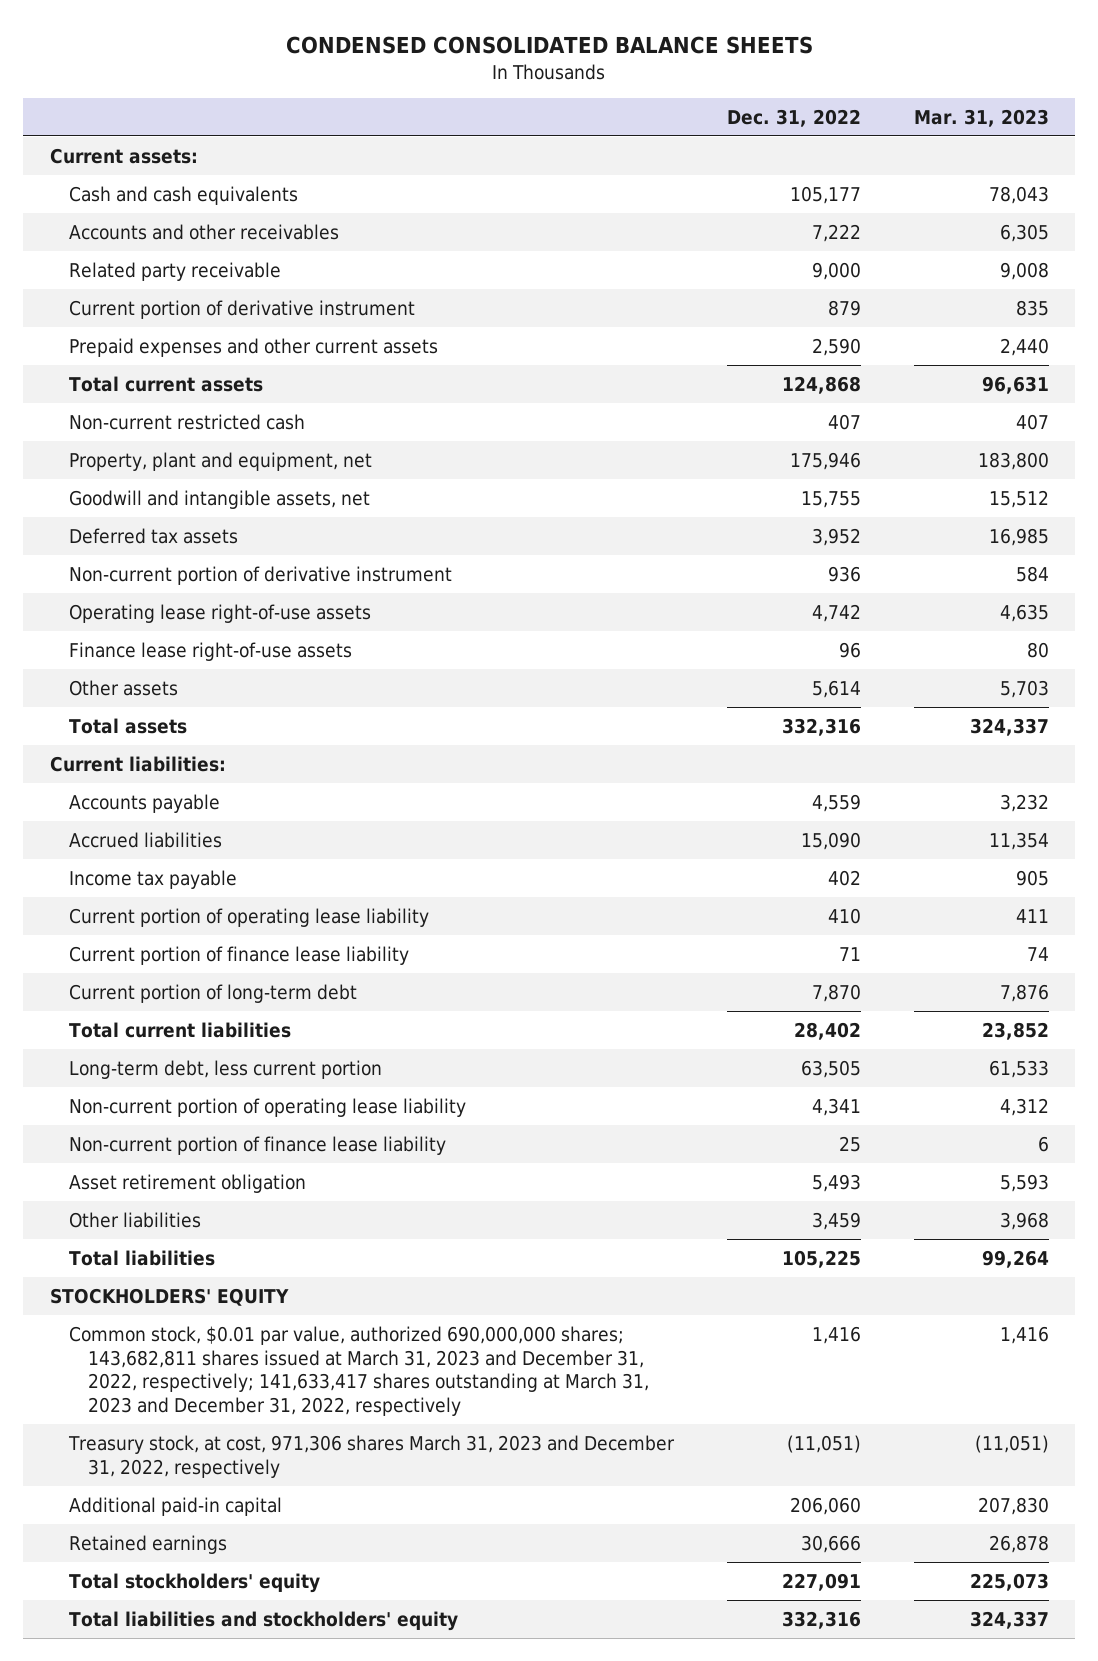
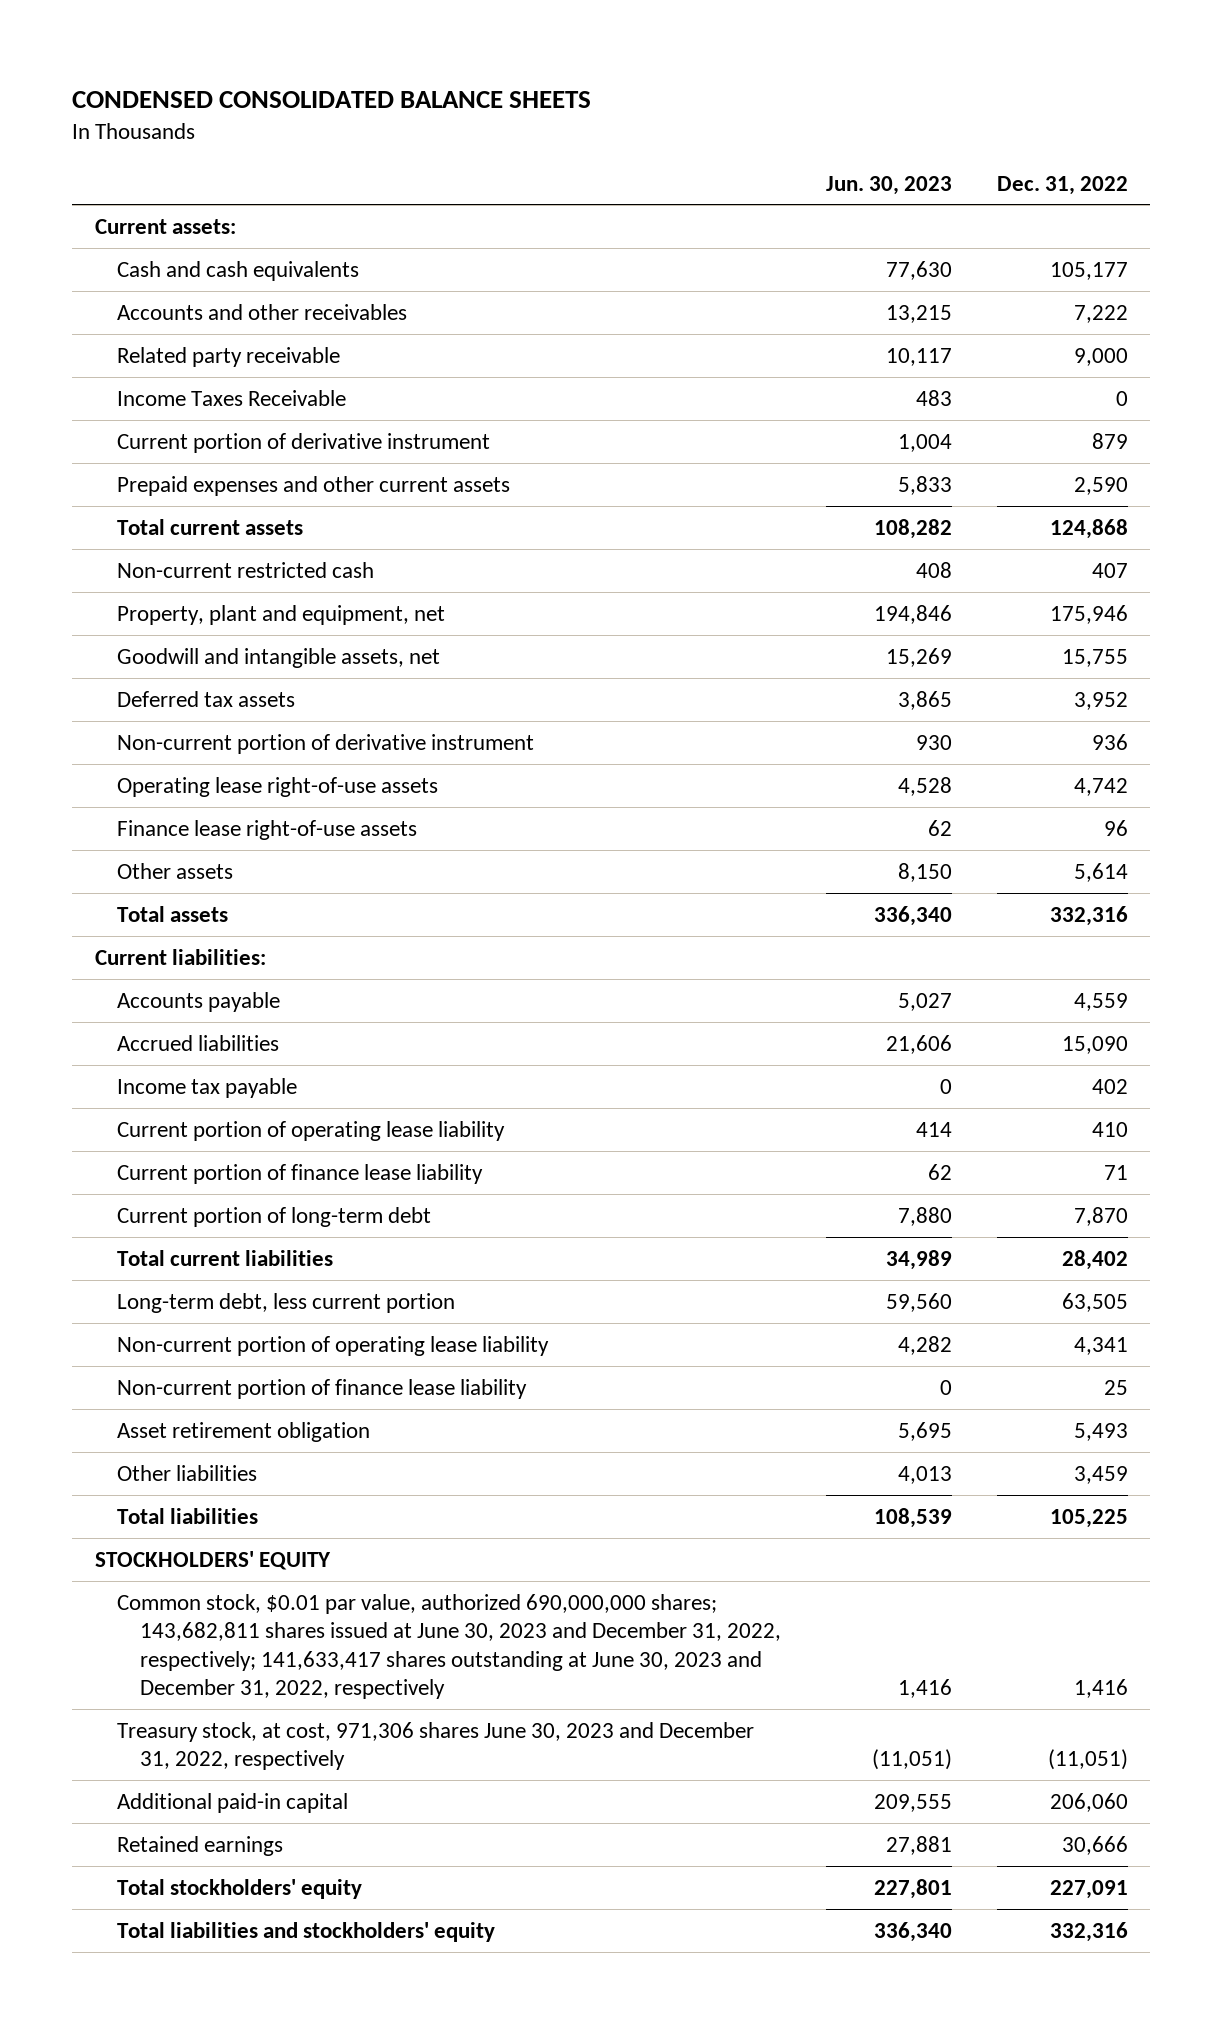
[913,108,1049,127] Mar. 31, 2023 -> none
none -> [825,175,952,195] Jun. 30, 2023
none -> [117,389,347,406] Income Taxes Receivable
[68,1325,649,1417] Common stock, $0.01 par value, authorized 690,000,000 shares; 143,682,811 shares issued at March 31, 2023 and December 31, 2022, respectively; 141,633,417 shares outstanding at March 31, 2023 and December 31, 2022, respectively -> [117,1593,781,1699] Common stock, $0.01 par value, authorized 690,000,000 shares; 143,682,811 shares issued at June 30, 2023 and December 31, 2022, respectively; 141,633,417 shares outstanding at June 30, 2023 and December 31, 2022, respectively
[67,1434,675,1478] Treasury stock, at cost, 971,306 shares March 31, 2023 and December 31, 2022, respectively -> [117,1721,755,1771] Treasury stock, at cost, 971,306 shares June 30, 2023 and December 31, 2022, respectively

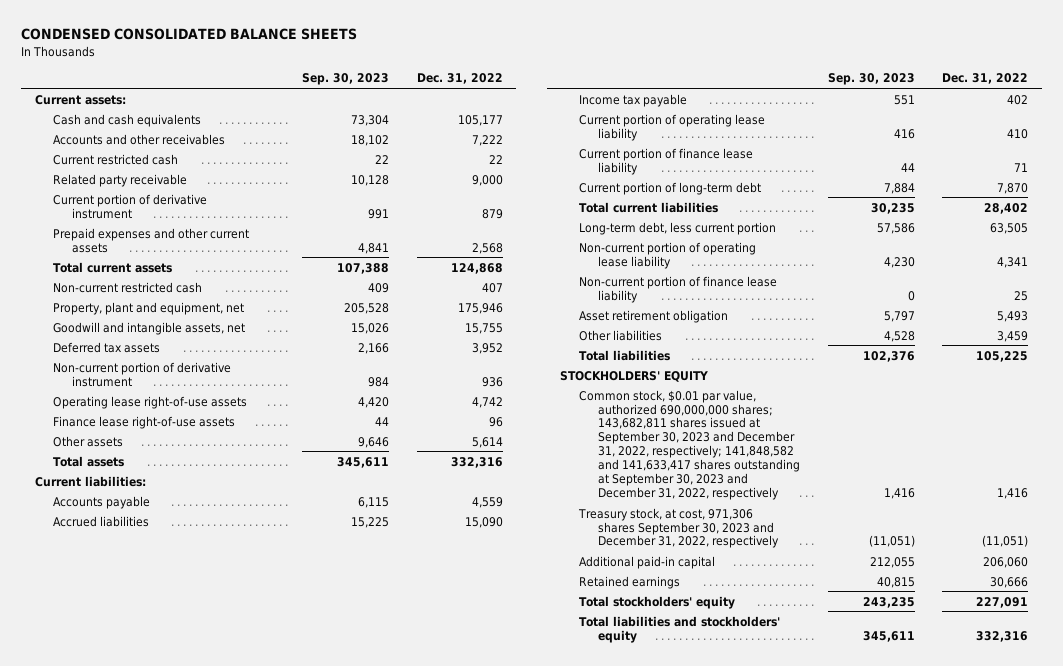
[825,175,952,195] Jun. 30, 2023 -> none
none -> [301,73,389,86] Sep. 30, 2023
none -> [53,153,179,165] Current restricted cash
[117,389,347,406] Income Taxes Receivable -> none
[1073,476,1128,495] 2,590 -> [471,242,503,254] 2,568
[117,1593,781,1699] Common stock, $0.01 par value, authorized 690,000,000 shares; 143,682,811 shares issued at June 30, 2023 and December 31, 2022, respectively; 141,633,417 shares outstanding at June 30, 2023 and December 31, 2022, respectively -> [579,389,801,501] Common stock, $0.01 par value, authorized 690,000,000 shares; 143,682,811 shares issued at September 30, 2023 and December 31, 2022, respectively; 141,848,582 and 141,633,417 shares outstanding at September 30, 2023 and December 31, 2022, respectively
[117,1721,755,1771] Treasury stock, at cost, 971,306 shares June 30, 2023 and December 31, 2022, respectively -> [578,507,780,549] Treasury stock, at cost, 971,306 shares September 30, 2023 and December 31, 2022, respectively

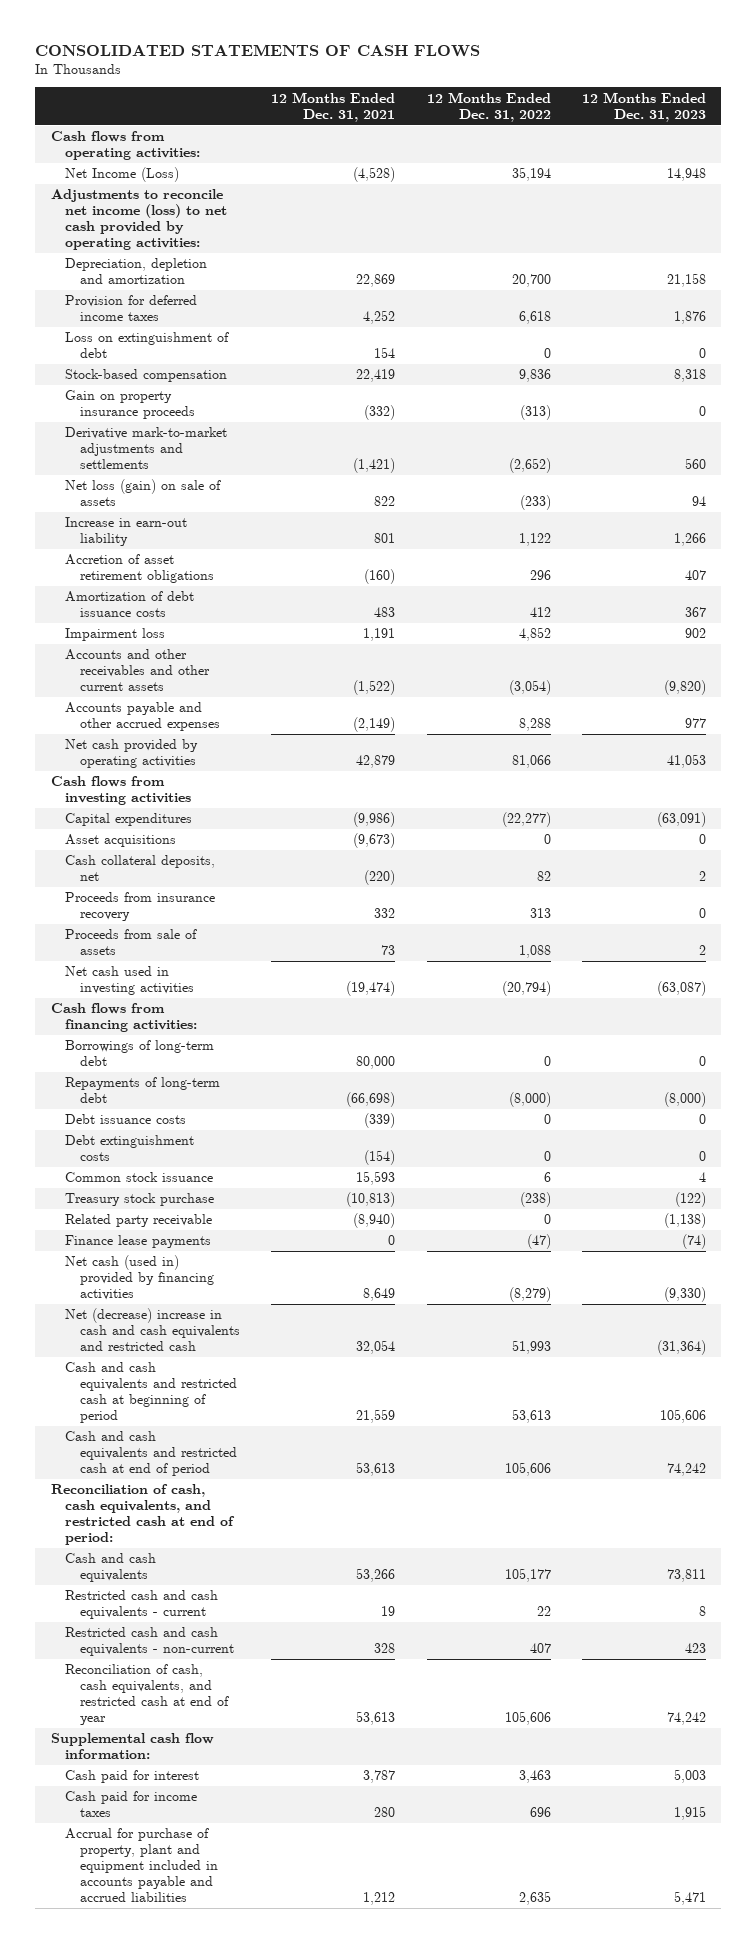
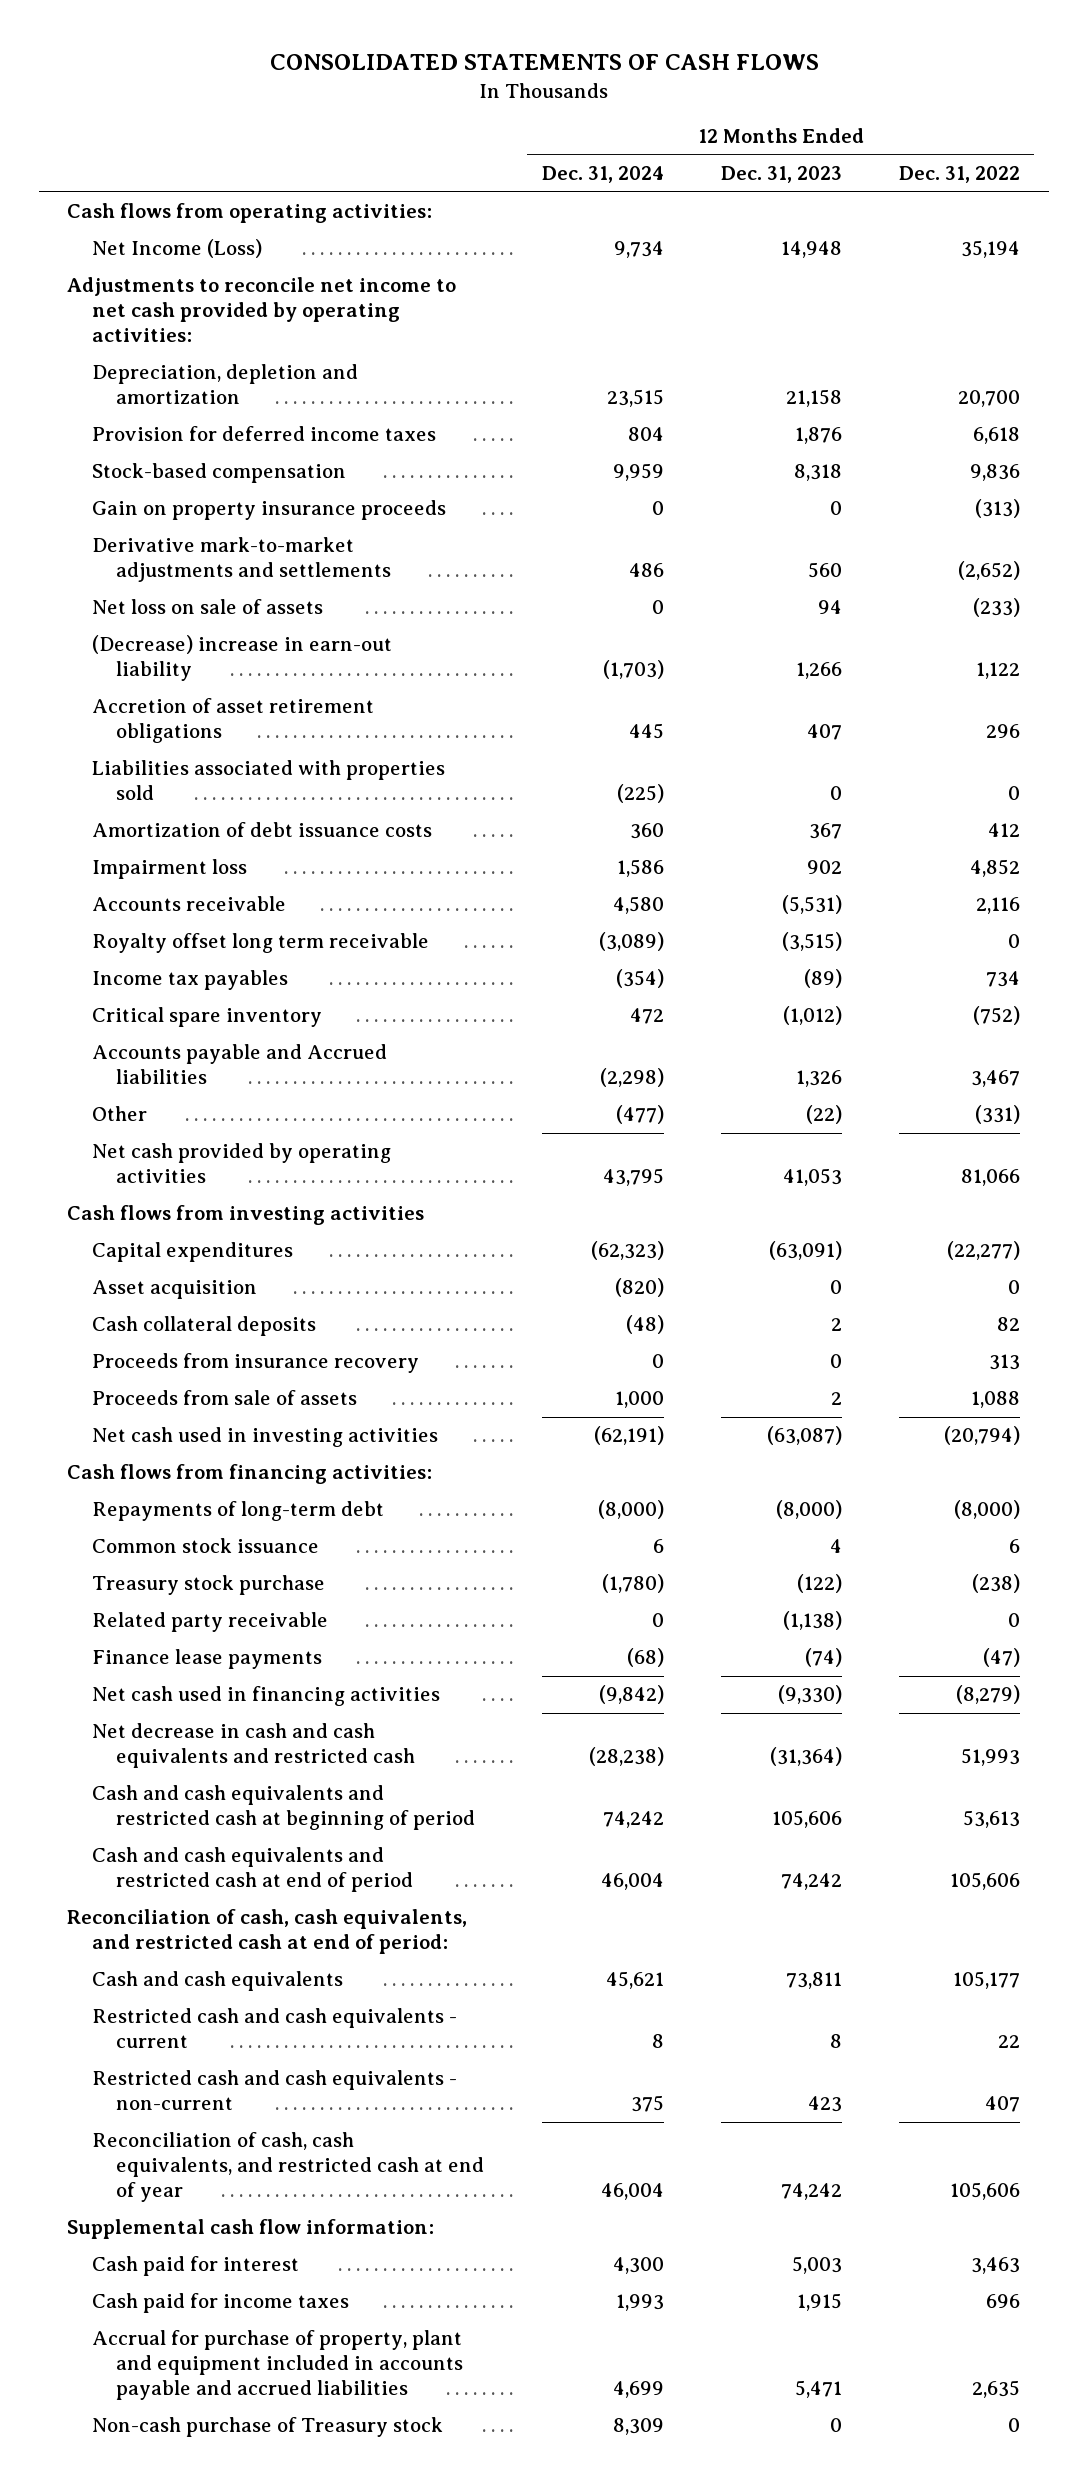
[271,91,396,122] 12 Months Ended Dec. 31, 2021 -> none
none -> [541,166,664,184] Dec. 31, 2024
[50,189,228,251] Adjustments to reconcile net income (loss) to net cash provided by operating activities: -> [67,277,457,343] Adjustments to reconcile net income to net cash provided by operating activities:
[65,332,230,359] Loss on extinguishment of debt -> none
[65,479,222,507] Net loss (gain) on sale of assets -> [91,599,323,615] Net loss on sale of assets
[65,517,188,547] Increase in earn-out liability -> [91,635,392,682] (Decrease) increase in earn-out liability
none -> [91,760,445,801] Liabilities associated with properties sold
[65,649,210,692] Accounts and other receivables and other current assets -> none
none -> [91,896,286,912] Accounts receivable
none -> [91,933,429,954] Royalty offset long term receivable
none -> [91,970,288,991] Income tax payables
none -> [91,1007,322,1028] Critical spare inventory
[65,702,220,732] Accounts payable and other accrued expenses -> [91,1044,387,1085] Accounts payable and Accrued liabilities
[518,718,551,732] 8,288 -> [971,1070,1021,1088] 3,467
[684,718,706,729] 977 -> [795,1070,842,1088] 1,326
none -> [91,1106,147,1122] Other
[65,834,177,848] Asset acquisitions -> [91,1280,257,1300] Asset acquisition
[65,855,216,882] Cash collateral deposits, net -> [91,1316,316,1337] Cash collateral deposits
[65,1040,215,1067] Borrowings of long-term debt -> none
[65,1114,187,1125] Debt issuance costs -> none
[65,1135,195,1162] Debt extinguishment costs -> none
[65,1255,214,1301] Net cash (used in) provided by financing activities -> [91,1686,440,1707] Net cash used in financing activities
[65,1308,240,1352] Net (decrease) increase in cash and cash equivalents and restricted cash -> [91,1723,416,1769] Net decrease in cash and cash equivalents and restricted cash
none -> [91,2417,443,2438] Non-cash purchase of Treasury stock

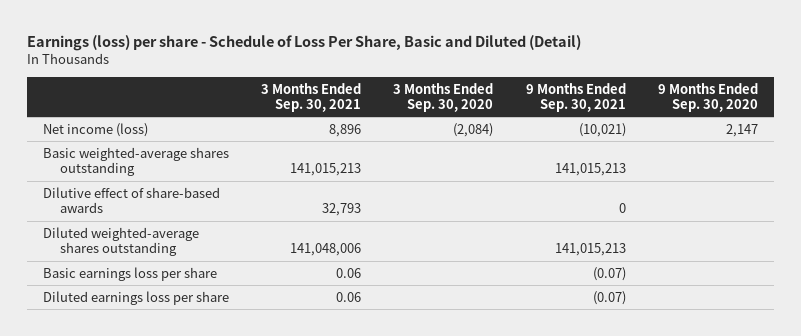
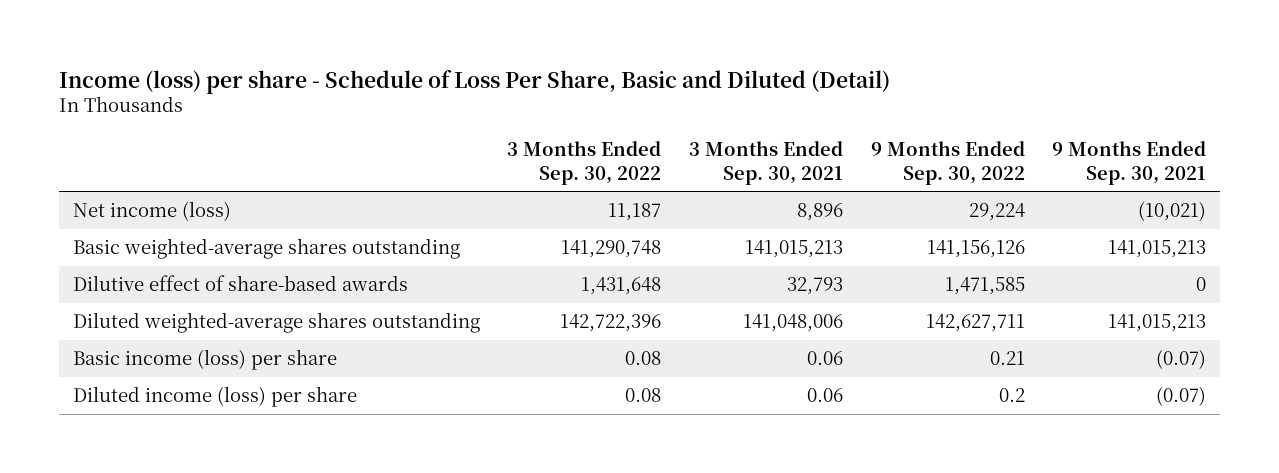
[26,34,581,51] Earnings (loss) per share - Schedule of Loss Per Share, Basic and Diluted (Detail) -> [59,69,891,94] Income (loss) per share - Schedule of Loss Per Share, Basic and Diluted (Detail)
[393,82,494,112] 3 Months Ended Sep. 30, 2020 -> none
[657,82,758,112] 9 Months Ended Sep. 30, 2020 -> none
none -> [507,140,662,185] 3 Months Ended Sep. 30, 2022
none -> [870,140,1025,185] 9 Months Ended Sep. 30, 2022
[43,266,218,281] Basic earnings loss per share -> [72,349,337,371] Basic income (loss) per share
[43,290,230,305] Diluted earnings loss per share -> [72,386,357,408] Diluted income (loss) per share

